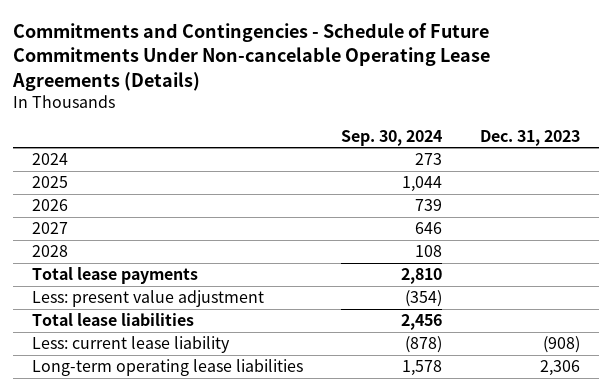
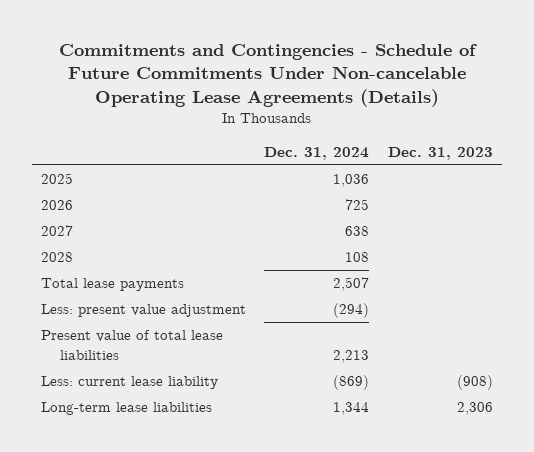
[341,129,443,146] Sep. 30, 2024 -> none
none -> [264,146,370,160] Dec. 31, 2024
[32,153,69,166] 2024 -> none
[32,313,195,327] Total lease liabilities -> [41,330,224,360] Present value of total lease liabilities
[32,359,304,377] Long-term operating lease liabilities -> [41,402,213,416] Long-term lease liabilities

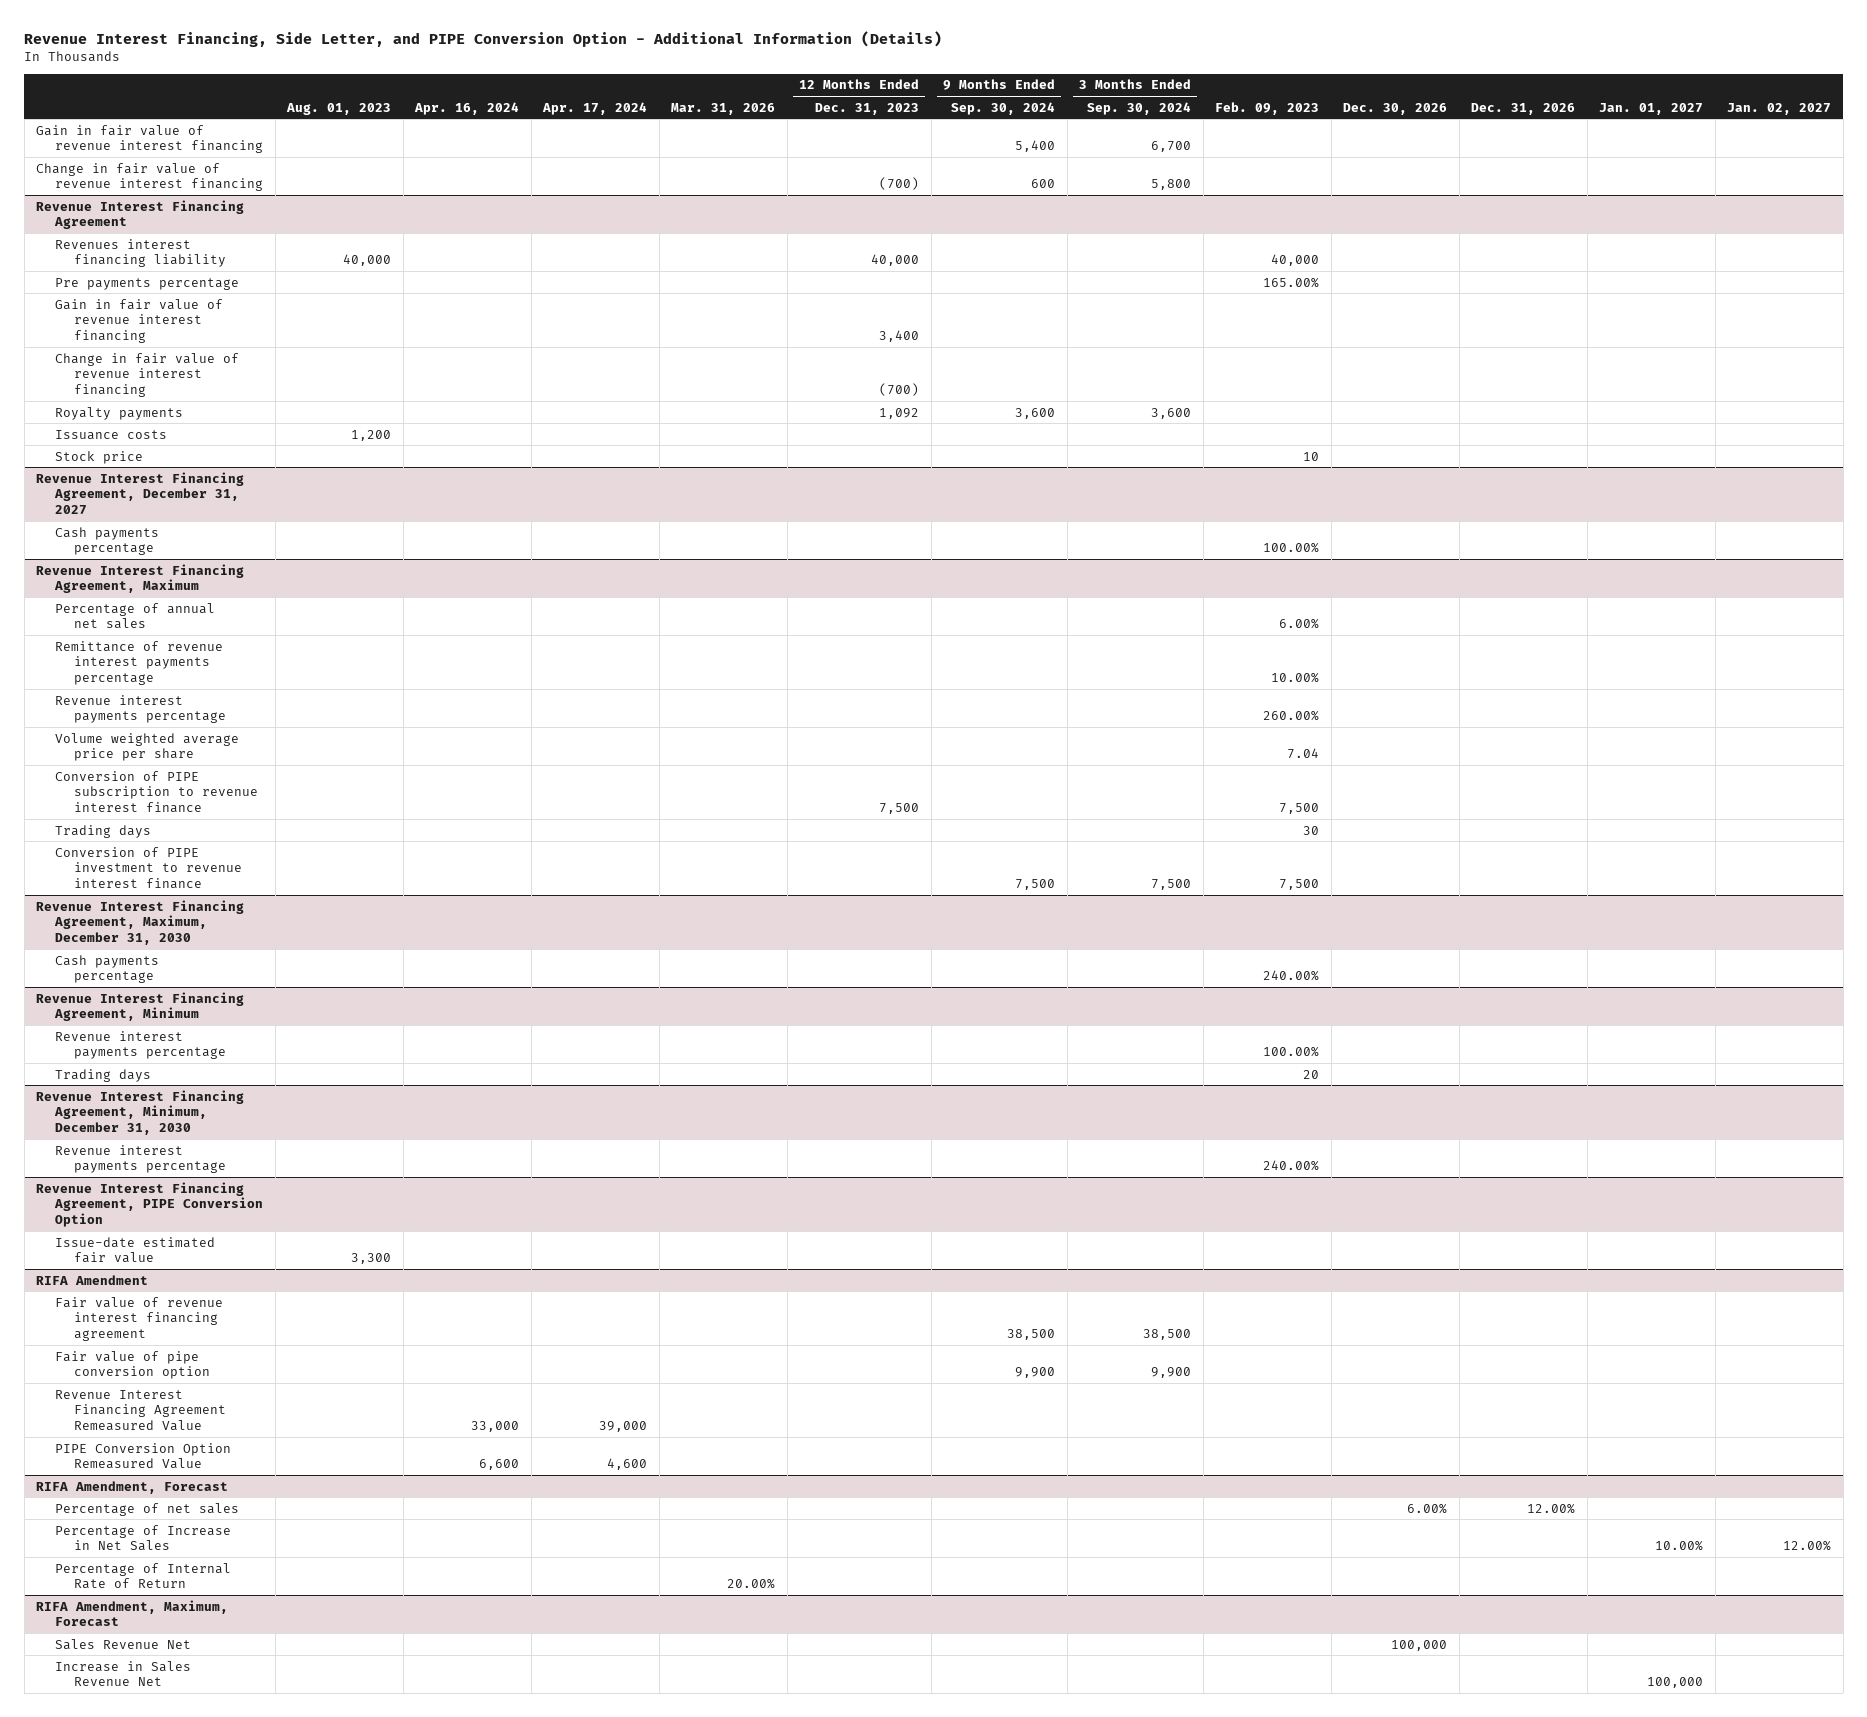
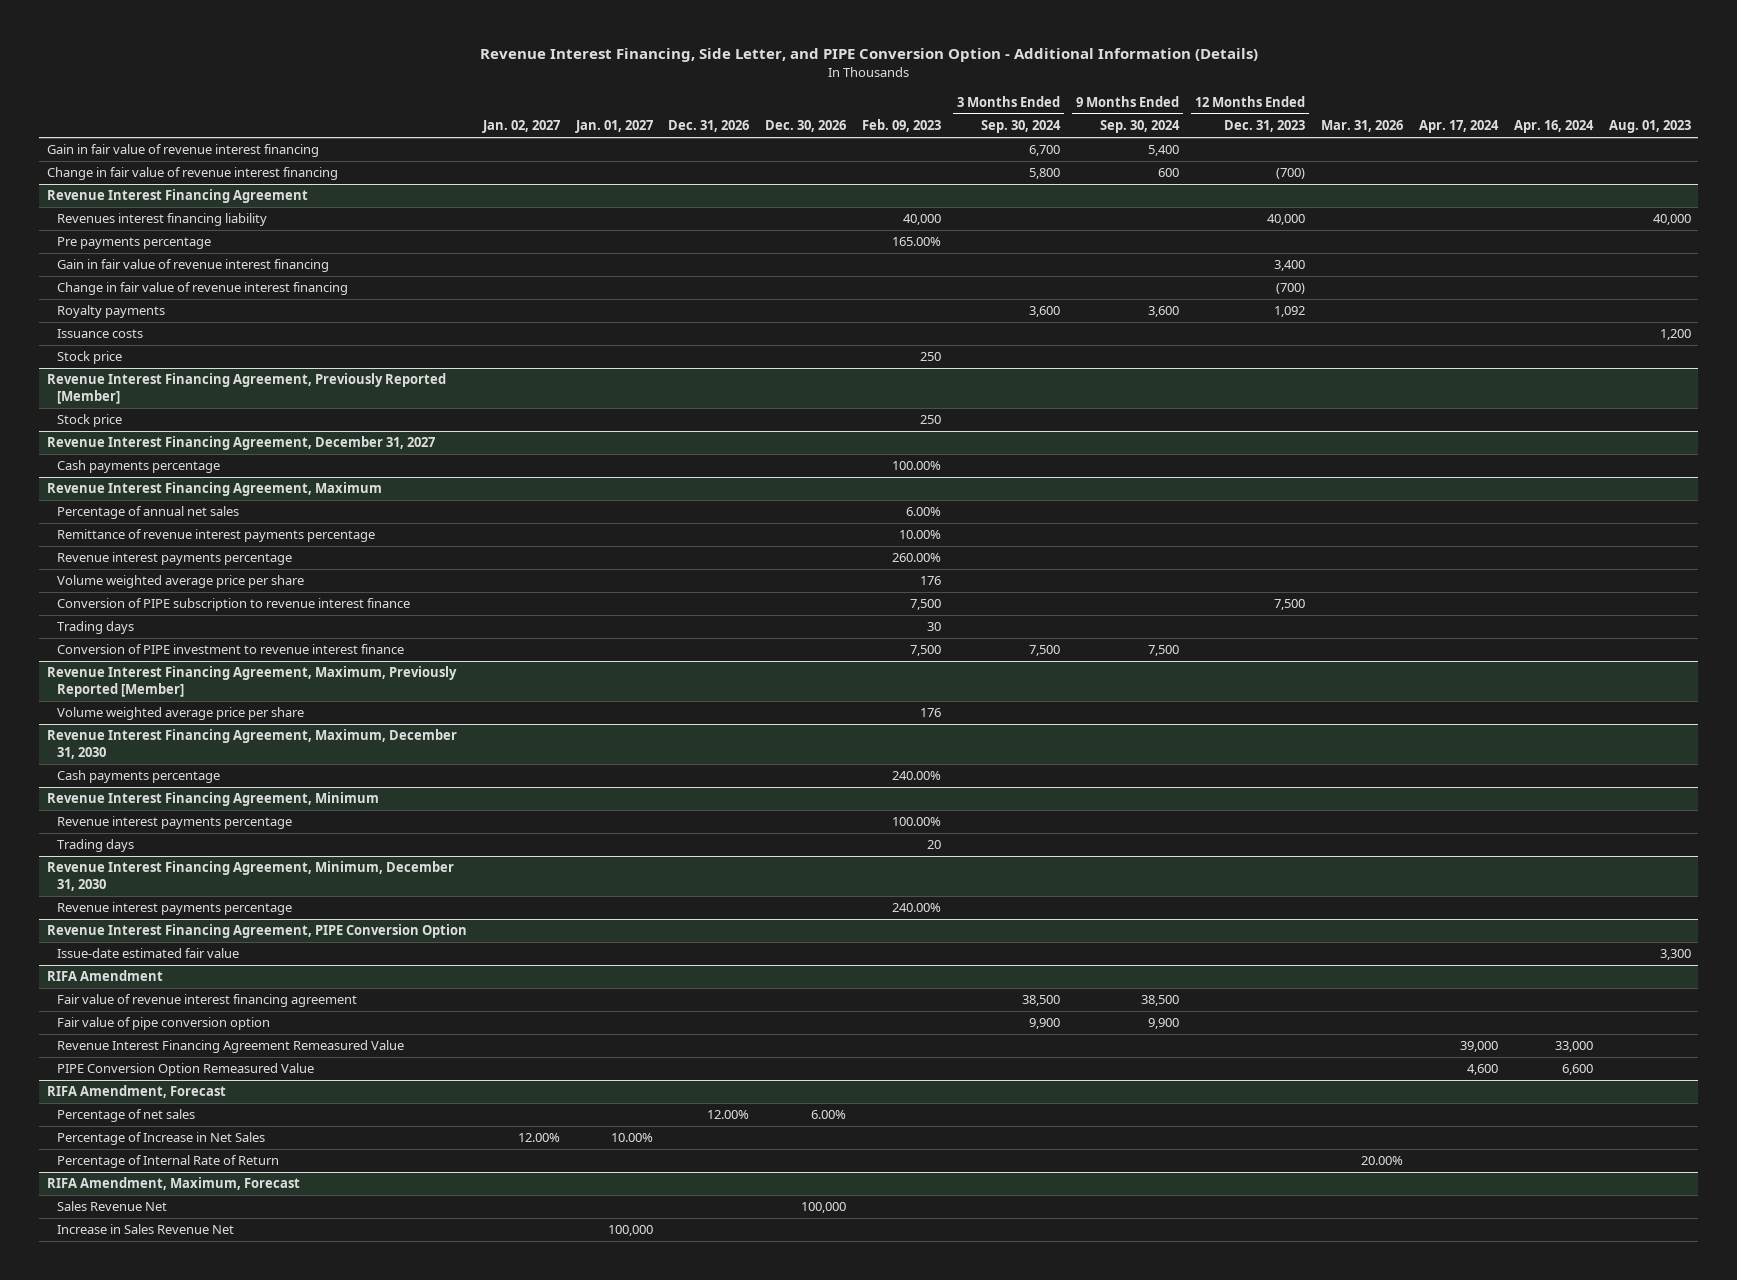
[1303,451,1320,461] 10 -> [920,352,942,362] 250
none -> [46,373,446,404] Revenue Interest Financing Agreement, Previously Reported [Member]
none -> [57,414,123,428] Stock price
[1287,748,1320,760] 7.04 -> [920,576,942,586] 176
none -> [46,666,457,697] Revenue Interest Financing Agreement, Maximum, Previously Reported [Member]
none -> [57,707,305,721] Volume weighted average price per share

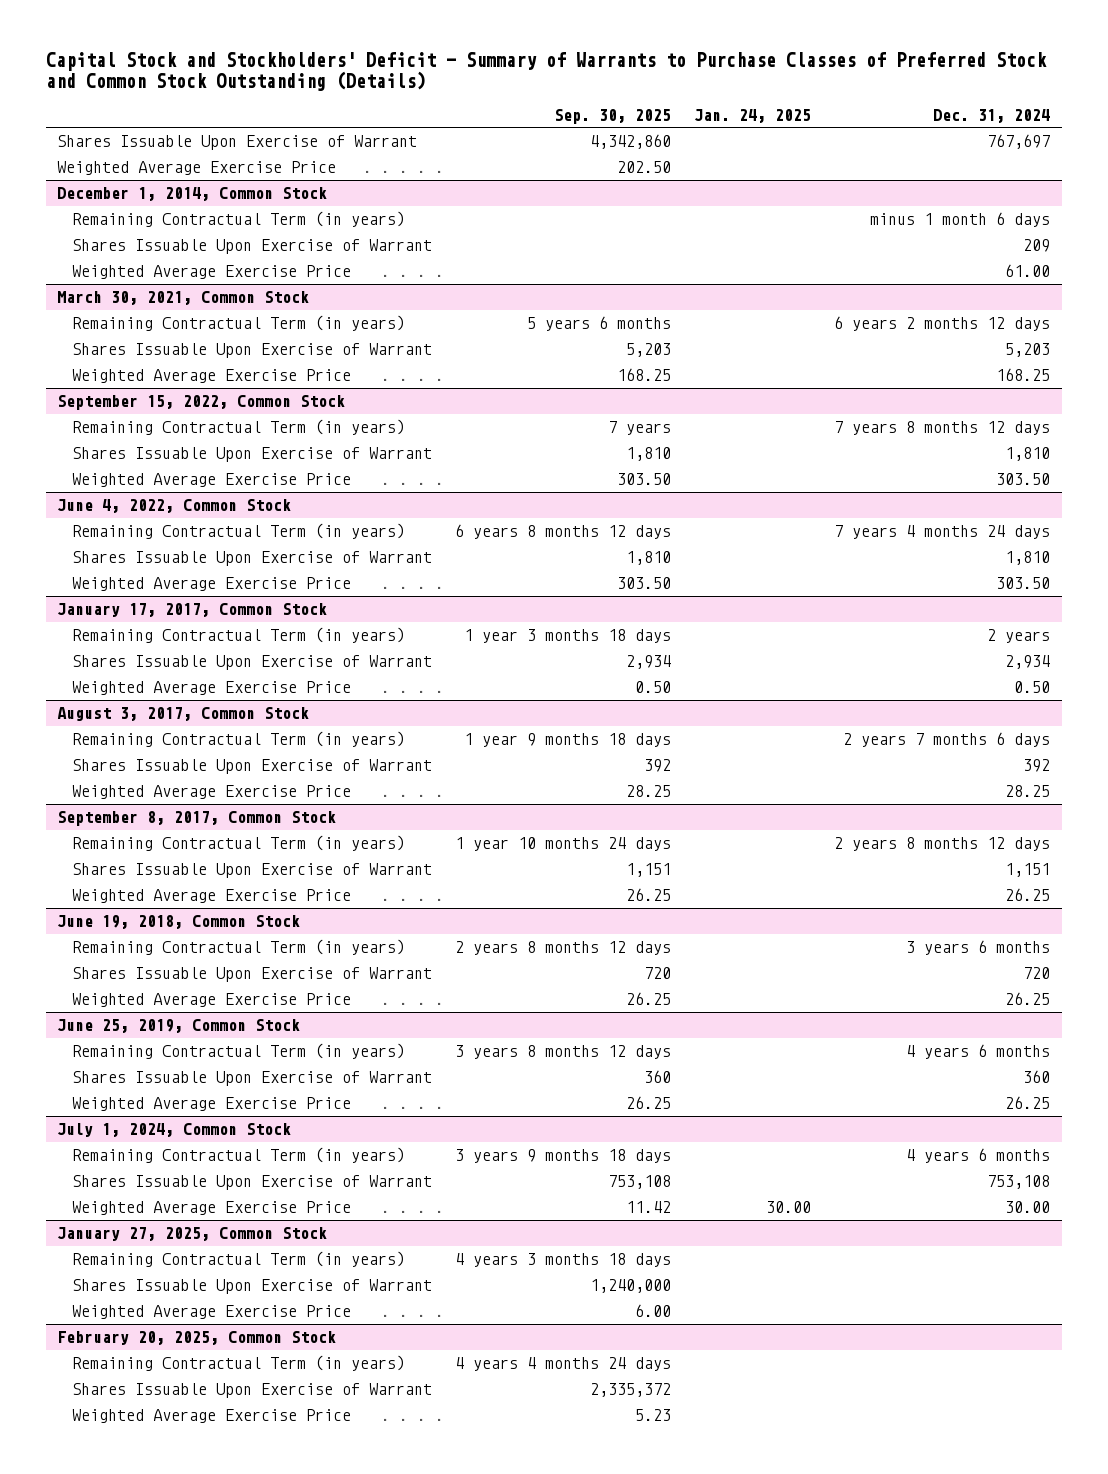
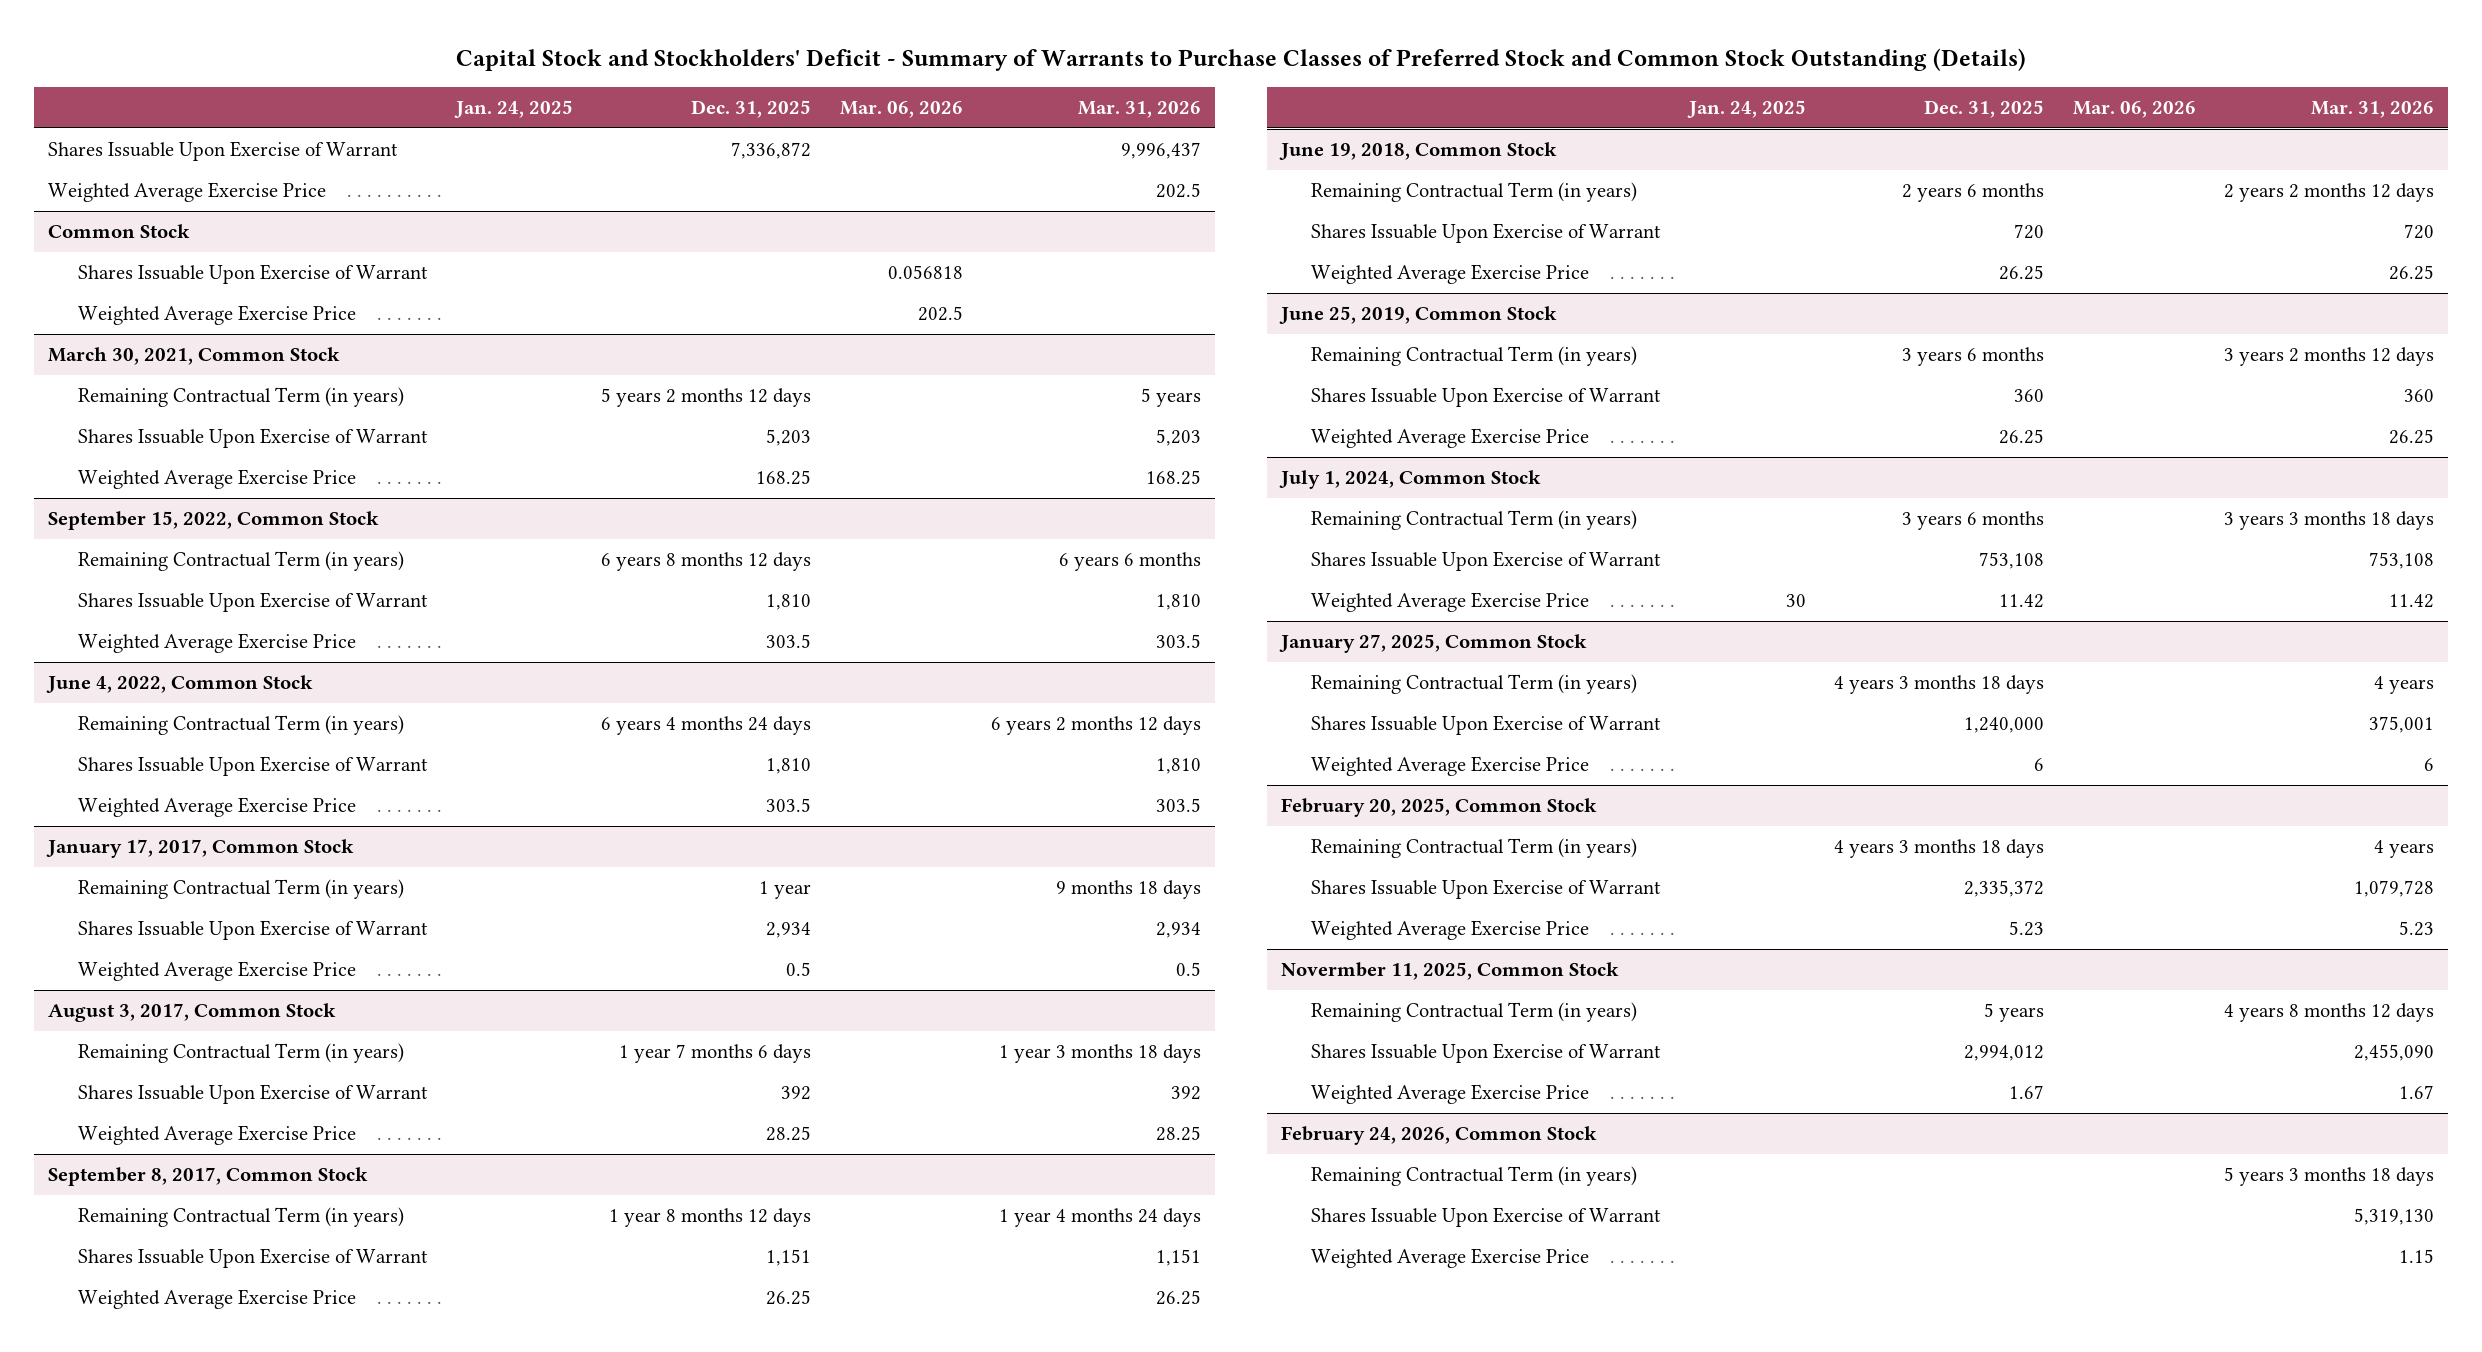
[554,108,672,124] Sep. 30, 2025 -> none
[933,108,1051,123] Dec. 31, 2024 -> none
none -> [691,100,812,119] Dec. 31, 2025
none -> [839,101,963,119] Mar. 06, 2026
none -> [1078,101,1202,119] Mar. 31, 2026
[72,211,406,228] Remaining Contractual Term (in years) -> none
[57,187,328,202] December 1, 2014, Common Stock -> [48,224,191,239] Common Stock
[766,1201,812,1214] 30.00 -> [1785,594,1806,608] 30
none -> [1281,962,1620,981] Novermber 11, 2025, Common Stock
none -> [1311,1002,1638,1023] Remaining Contractual Term (in years)
none -> [1311,1043,1662,1064] Shares Issuable Upon Exercise of Warrant
none -> [1311,1084,1590,1105] Weighted Average Exercise Price
none -> [1281,1126,1598,1146] February 24, 2026, Common Stock
none -> [1311,1166,1638,1187] Remaining Contractual Term (in years)
none -> [1311,1207,1662,1228] Shares Issuable Upon Exercise of Warrant
none -> [1311,1248,1590,1269] Weighted Average Exercise Price

